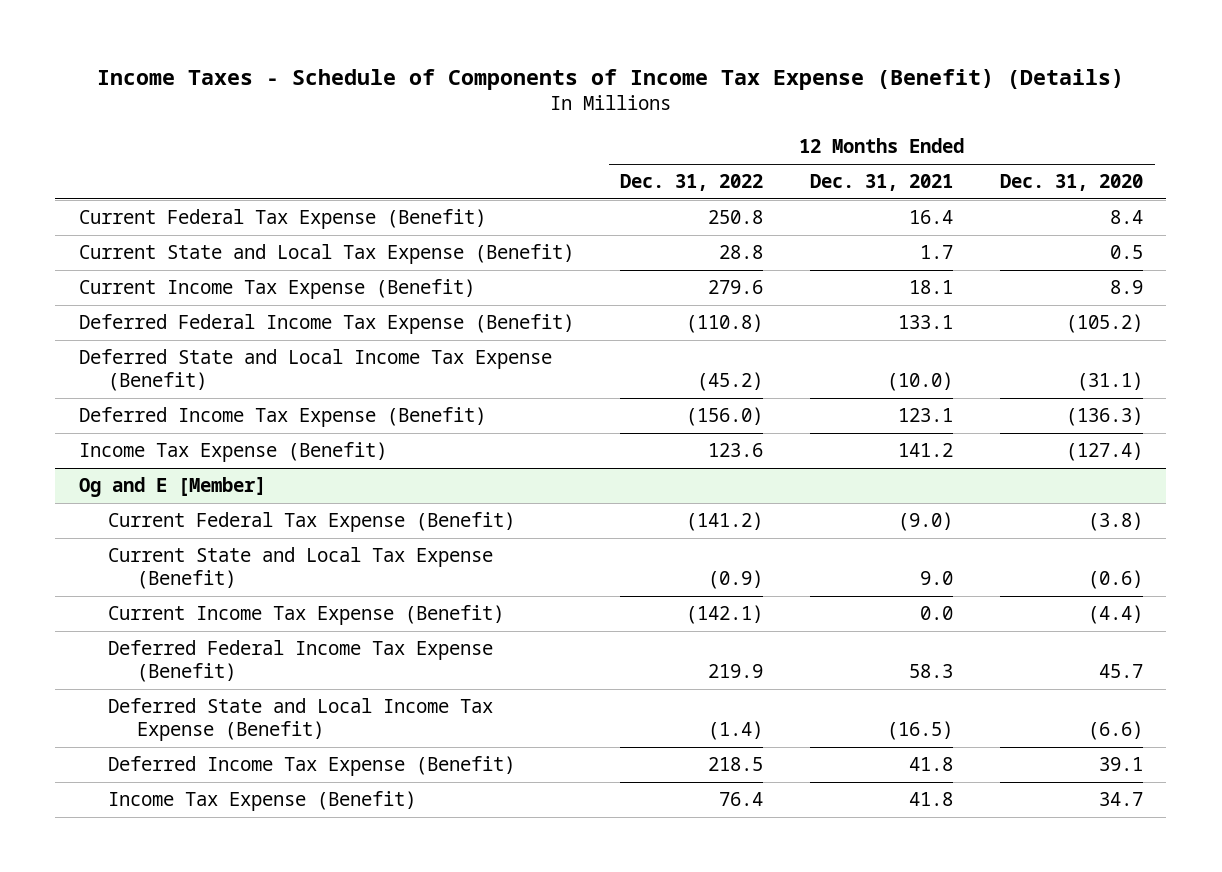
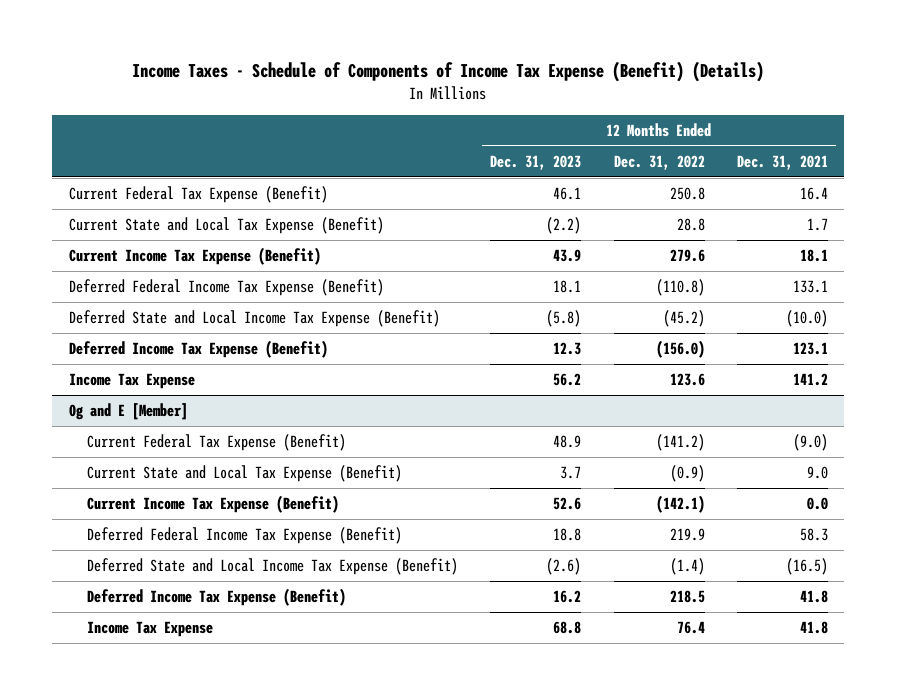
[999,174,1143,192] Dec. 31, 2020 -> none
none -> [490,154,582,170] Dec. 31, 2023
[78,442,387,463] Income Tax Expense (Benefit) -> [68,373,195,390] Income Tax Expense
[108,791,417,812] Income Tax Expense (Benefit) -> [86,621,213,638] Income Tax Expense

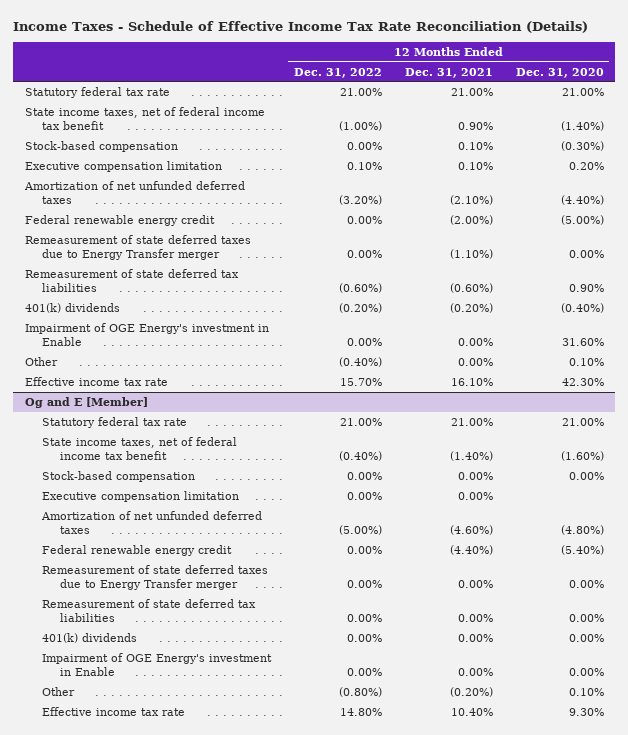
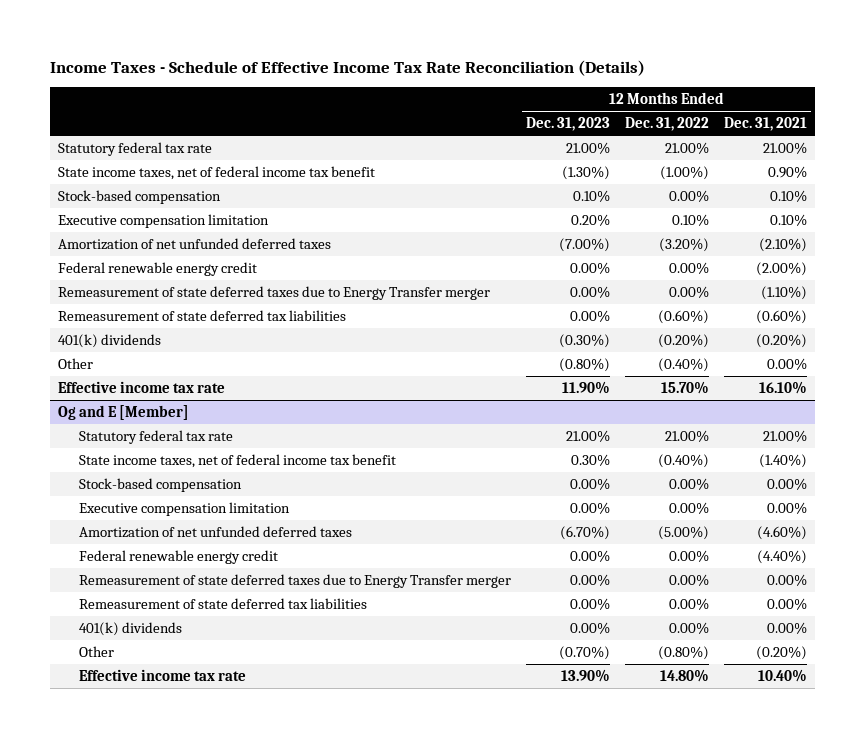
[515,67,604,78] Dec. 31, 2020 -> none
none -> [526,117,611,132] Dec. 31, 2023
[24,322,269,347] Impairment of OGE Energy's investment in Enable -> none
[42,652,273,677] Impairment of OGE Energy's investment in Enable -> none

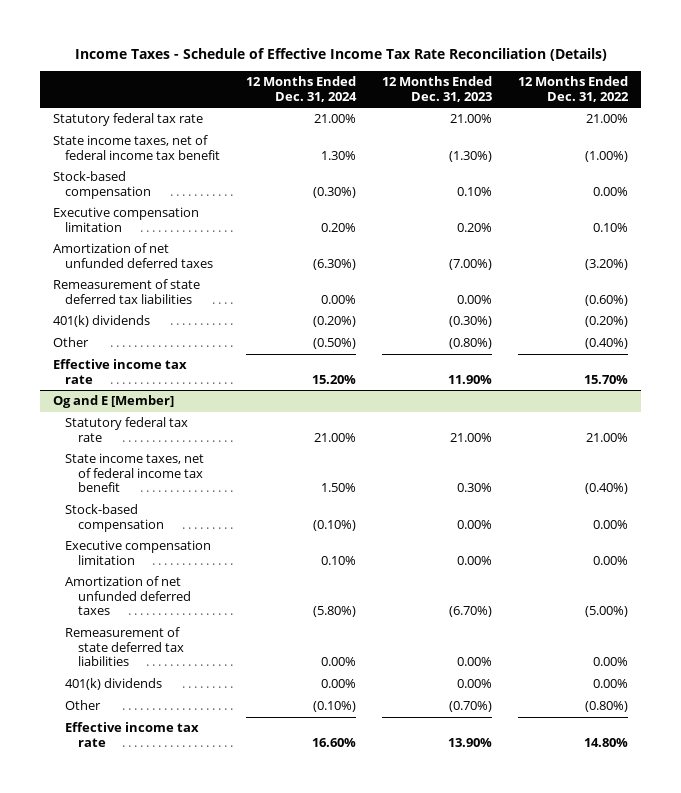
[724,117,808,132] Dec. 31, 2021 -> none
none -> [246,76,358,102] 12 Months Ended Dec. 31, 2024
[57,261,257,276] Federal renewable energy credit -> none
[57,285,490,300] Remeasurement of state deferred taxes due to Energy Transfer merger -> none
[79,549,279,564] Federal renewable energy credit -> none
[79,573,512,588] Remeasurement of state deferred taxes due to Energy Transfer merger -> none

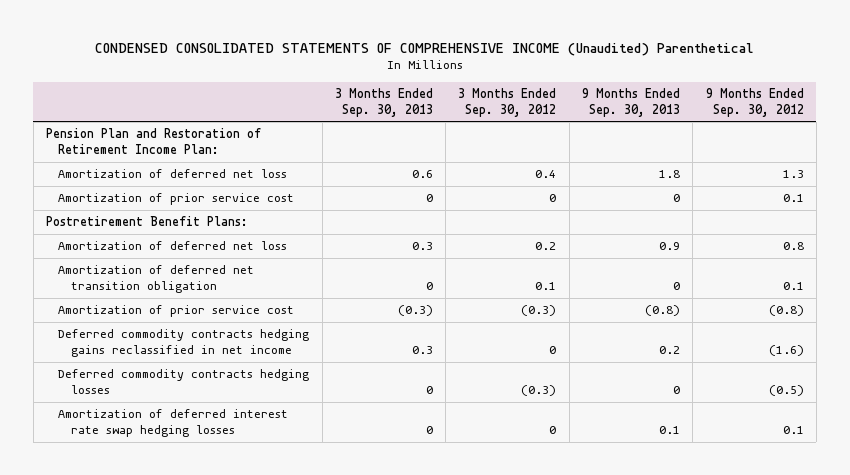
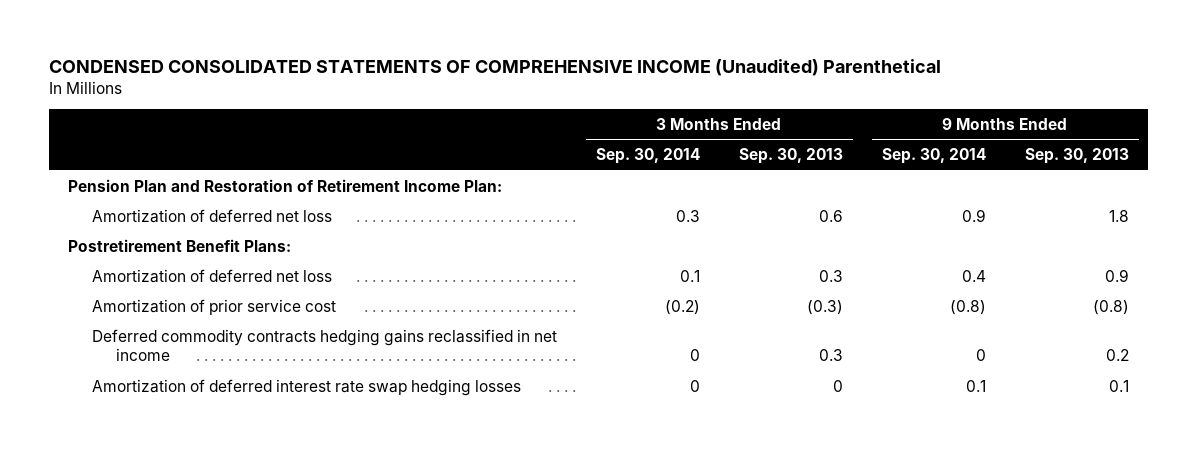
[458,88,557,117] 3 Months Ended Sep. 30, 2012 -> none
[705,88,804,117] 9 Months Ended Sep. 30, 2012 -> none
none -> [595,148,700,165] Sep. 30, 2014
none -> [881,148,986,165] Sep. 30, 2014
[58,193,295,206] Amortization of prior service cost -> none
[58,265,255,293] Amortization of deferred net transition obligation -> none
[58,369,310,394] Deferred commodity contracts hedging losses -> none

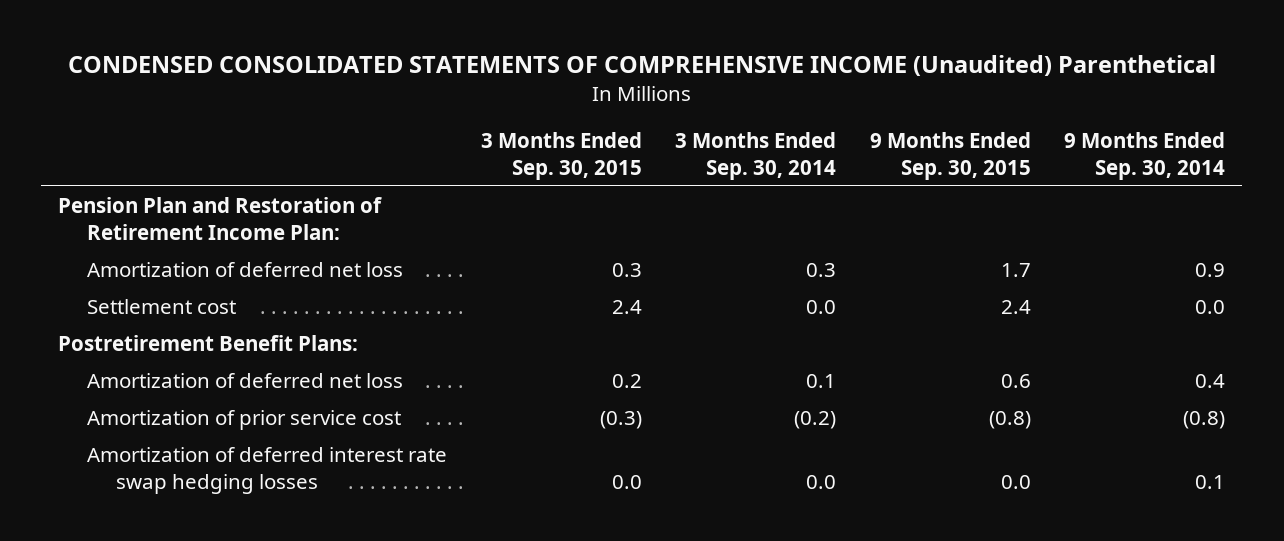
[738,148,843,165] Sep. 30, 2013 -> none
[1024,148,1129,165] Sep. 30, 2013 -> none
none -> [480,132,642,180] 3 Months Ended Sep. 30, 2015
none -> [869,132,1031,180] 9 Months Ended Sep. 30, 2015
none -> [87,299,237,315] Settlement cost
[91,328,557,362] Deferred commodity contracts hedging gains reclassified in net income -> none
[689,379,700,392] 0 -> [806,474,837,489] 0.0

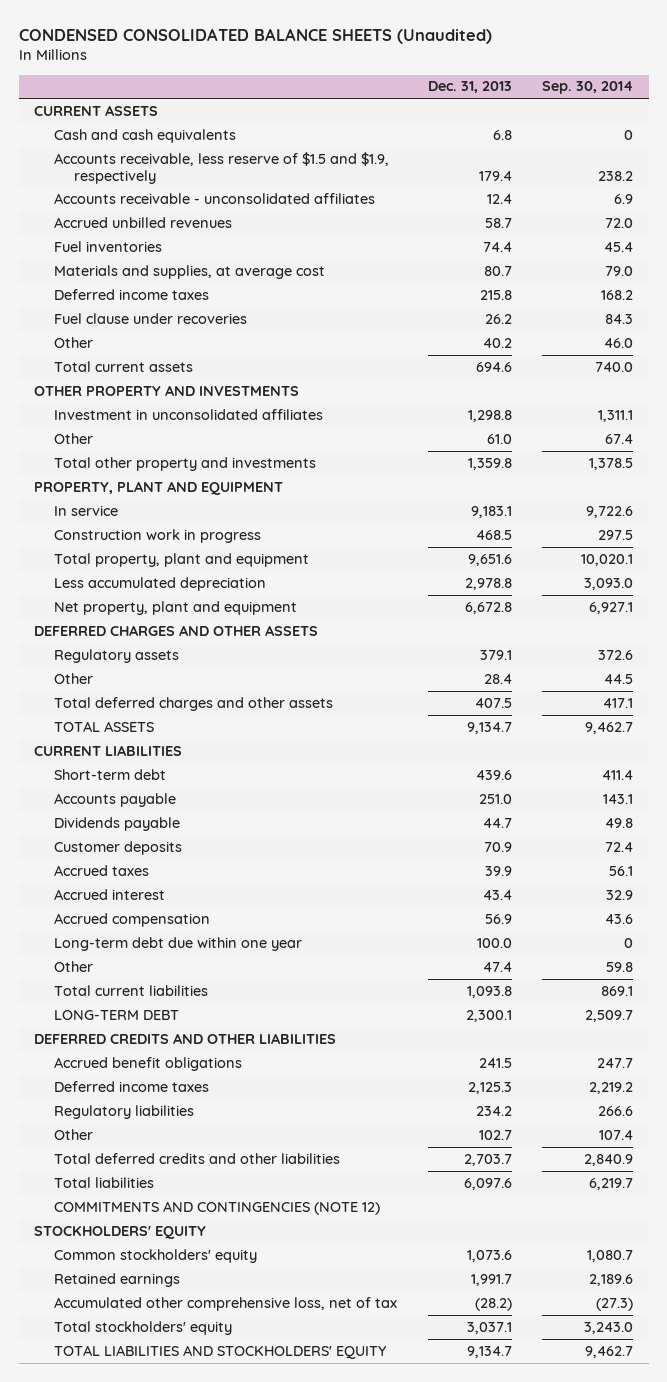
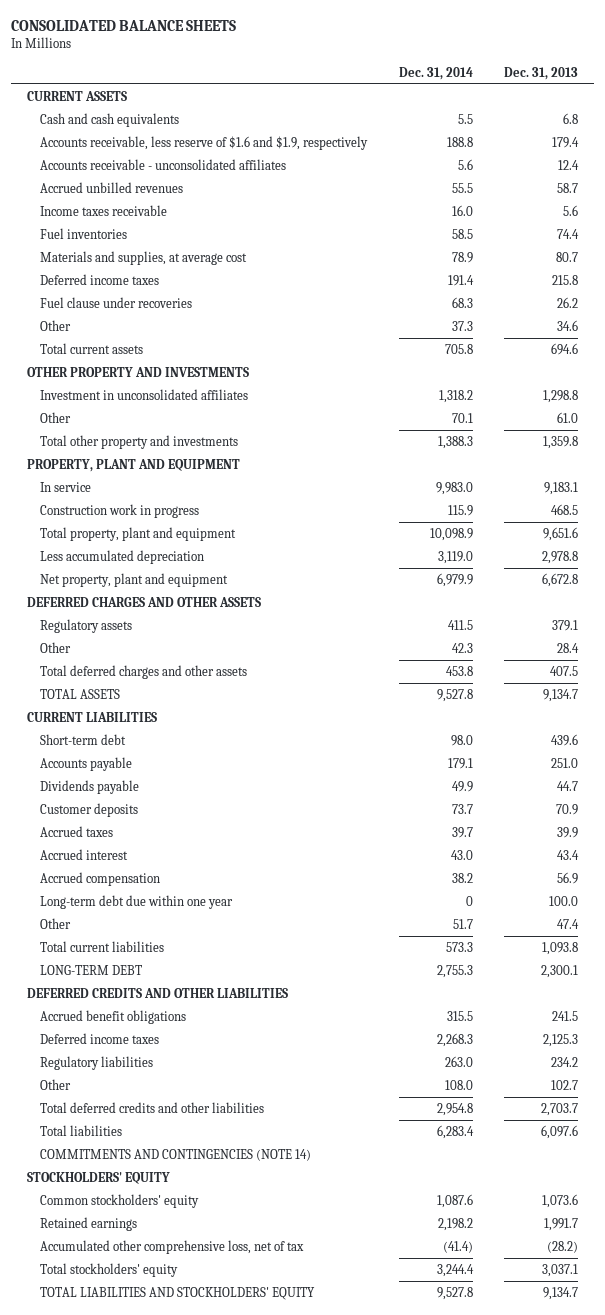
[18,28,492,45] CONDENSED CONSOLIDATED BALANCE SHEETS (Unaudited) -> [10,19,236,31] CONSOLIDATED BALANCE SHEETS
[542,81,634,95] Sep. 30, 2014 -> none
none -> [398,66,473,80] Dec. 31, 2014
[54,151,390,184] Accounts receivable, less reserve of $1.5 and $1.9, respectively -> [40,135,369,150] Accounts receivable, less reserve of $1.6 and $1.9, respectively
none -> [40,204,168,216] Income taxes receivable
[482,337,512,348] 40.2 -> [557,319,579,331] 34.6
[54,1200,381,1215] COMMITMENTS AND CONTINGENCIES (NOTE 12) -> [40,1148,312,1161] COMMITMENTS AND CONTINGENCIES (NOTE 14)

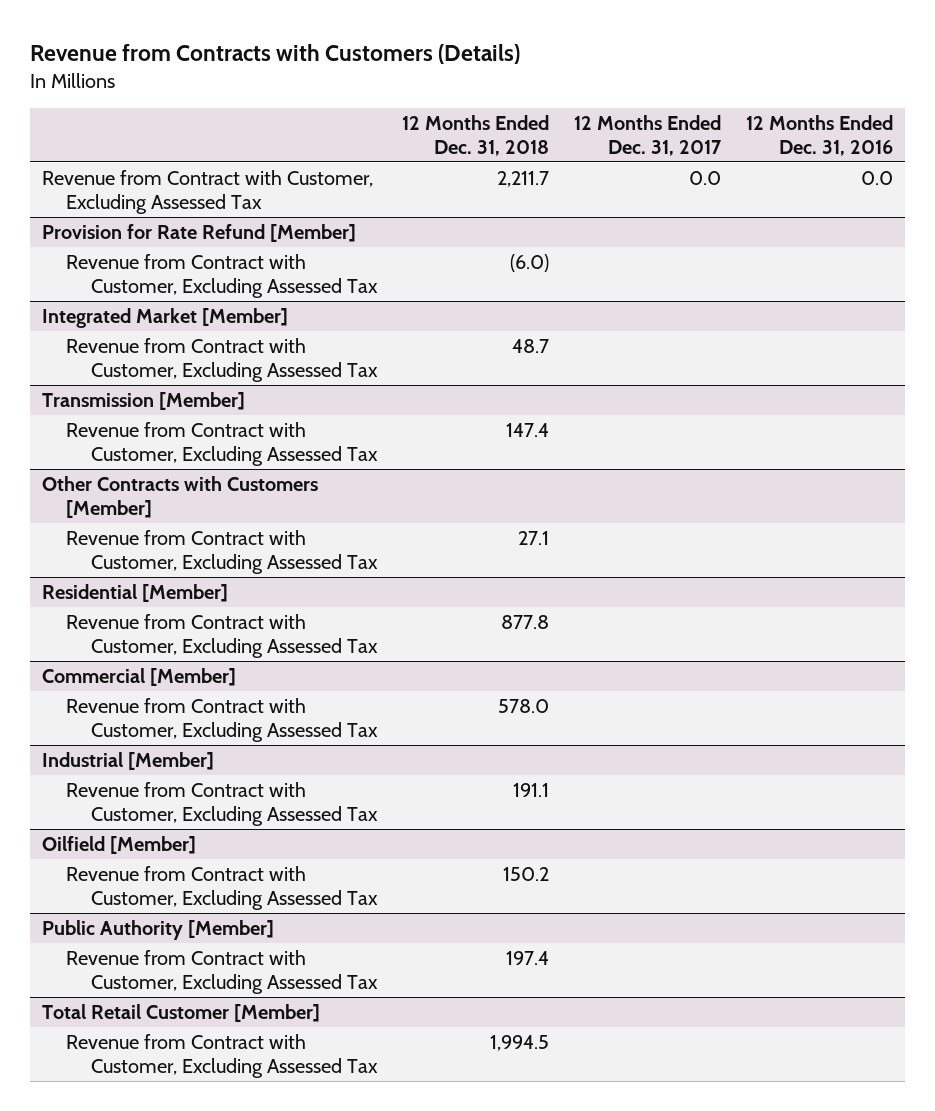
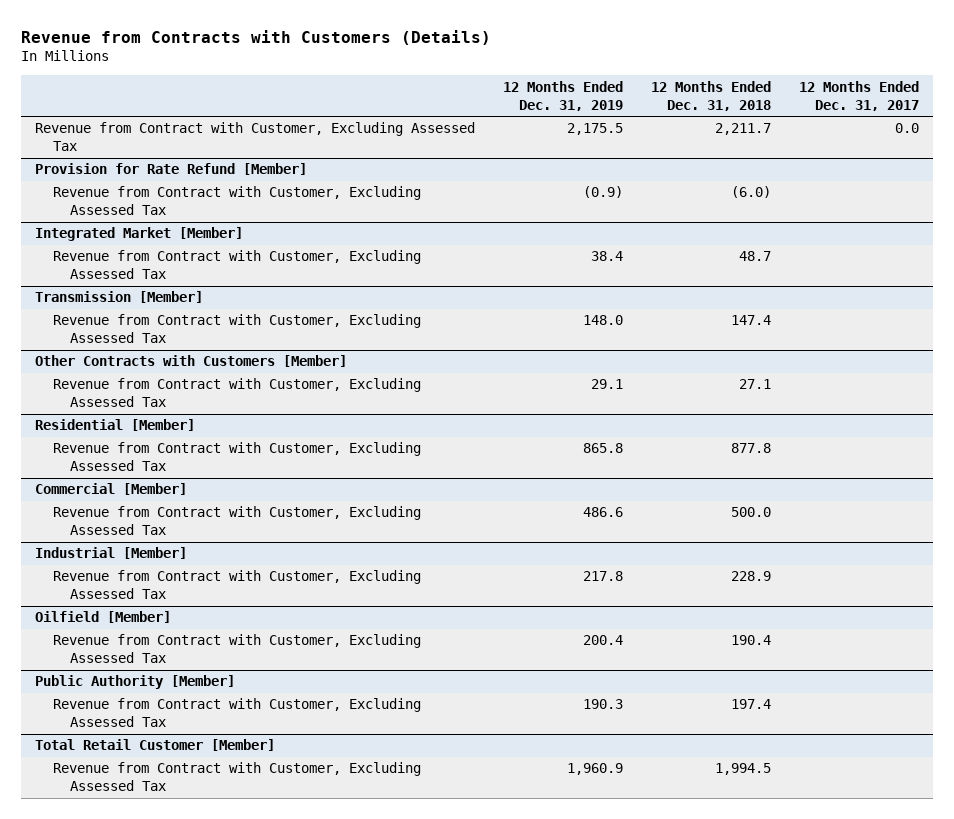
[745,115,893,156] 12 Months Ended Dec. 31, 2016 -> none
none -> [502,80,623,111] 12 Months Ended Dec. 31, 2019
[497,698,549,713] 578.0 -> [730,507,771,518] 500.0
[512,782,549,797] 191.1 -> [730,571,771,582] 228.9
[502,866,549,881] 150.2 -> [730,635,771,646] 190.4

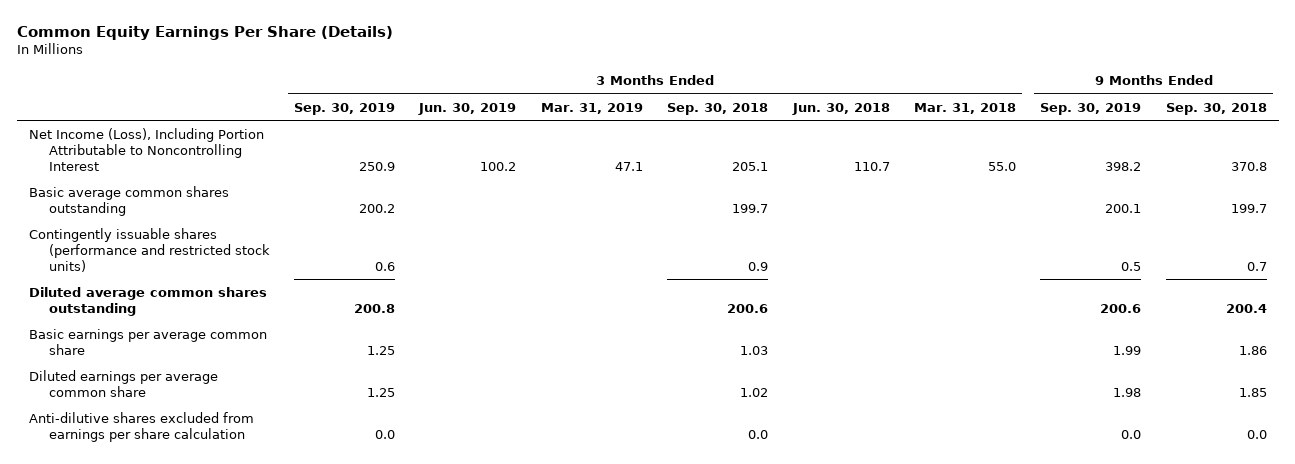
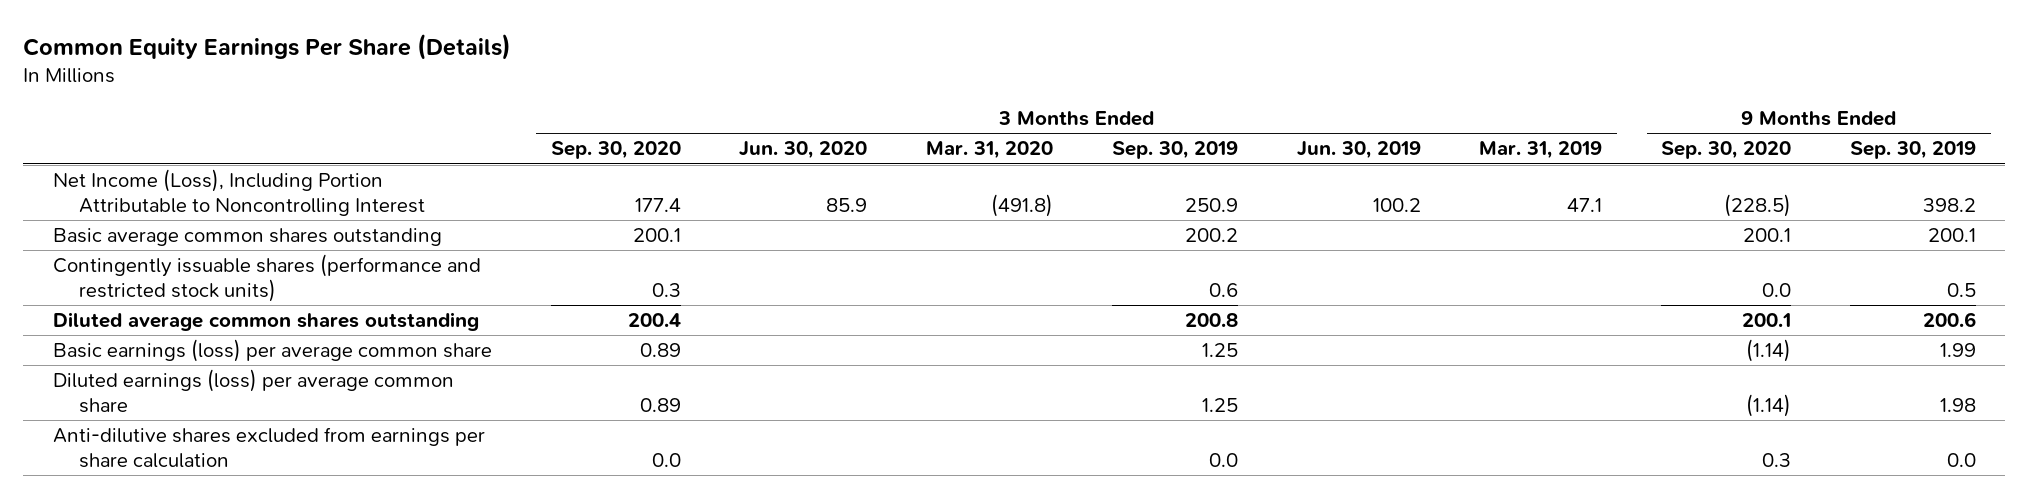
[667,102,769,115] Sep. 30, 2018 -> none
[791,102,890,115] Jun. 30, 2018 -> none
[913,102,1016,114] Mar. 31, 2018 -> none
[1165,102,1267,115] Sep. 30, 2018 -> none
none -> [550,141,681,160] Sep. 30, 2020
none -> [739,141,868,160] Jun. 30, 2020
none -> [926,141,1054,160] Mar. 31, 2020
none -> [1661,141,1792,160] Sep. 30, 2020
[28,328,267,355] Basic earnings per average common share -> [52,339,492,363] Basic earnings (loss) per average common share
[28,369,218,397] Diluted earnings per average common share -> [52,369,454,413] Diluted earnings (loss) per average common share

